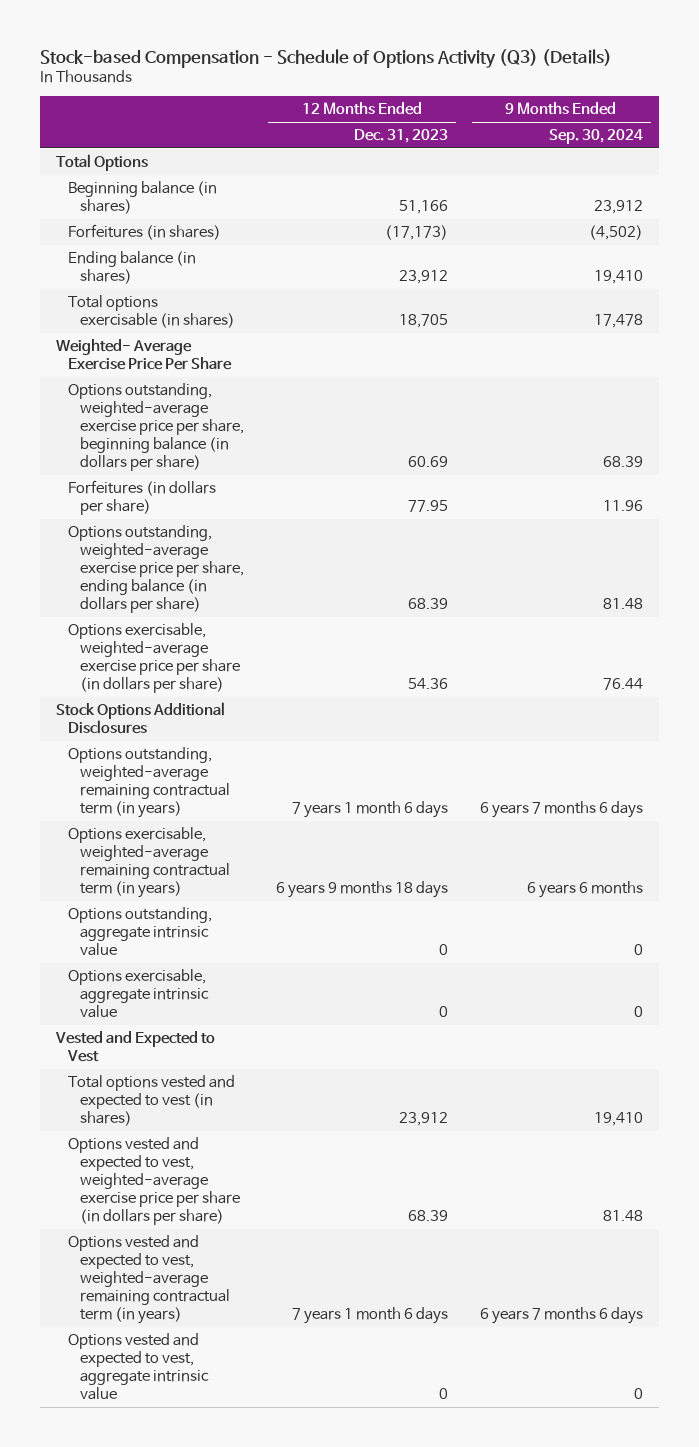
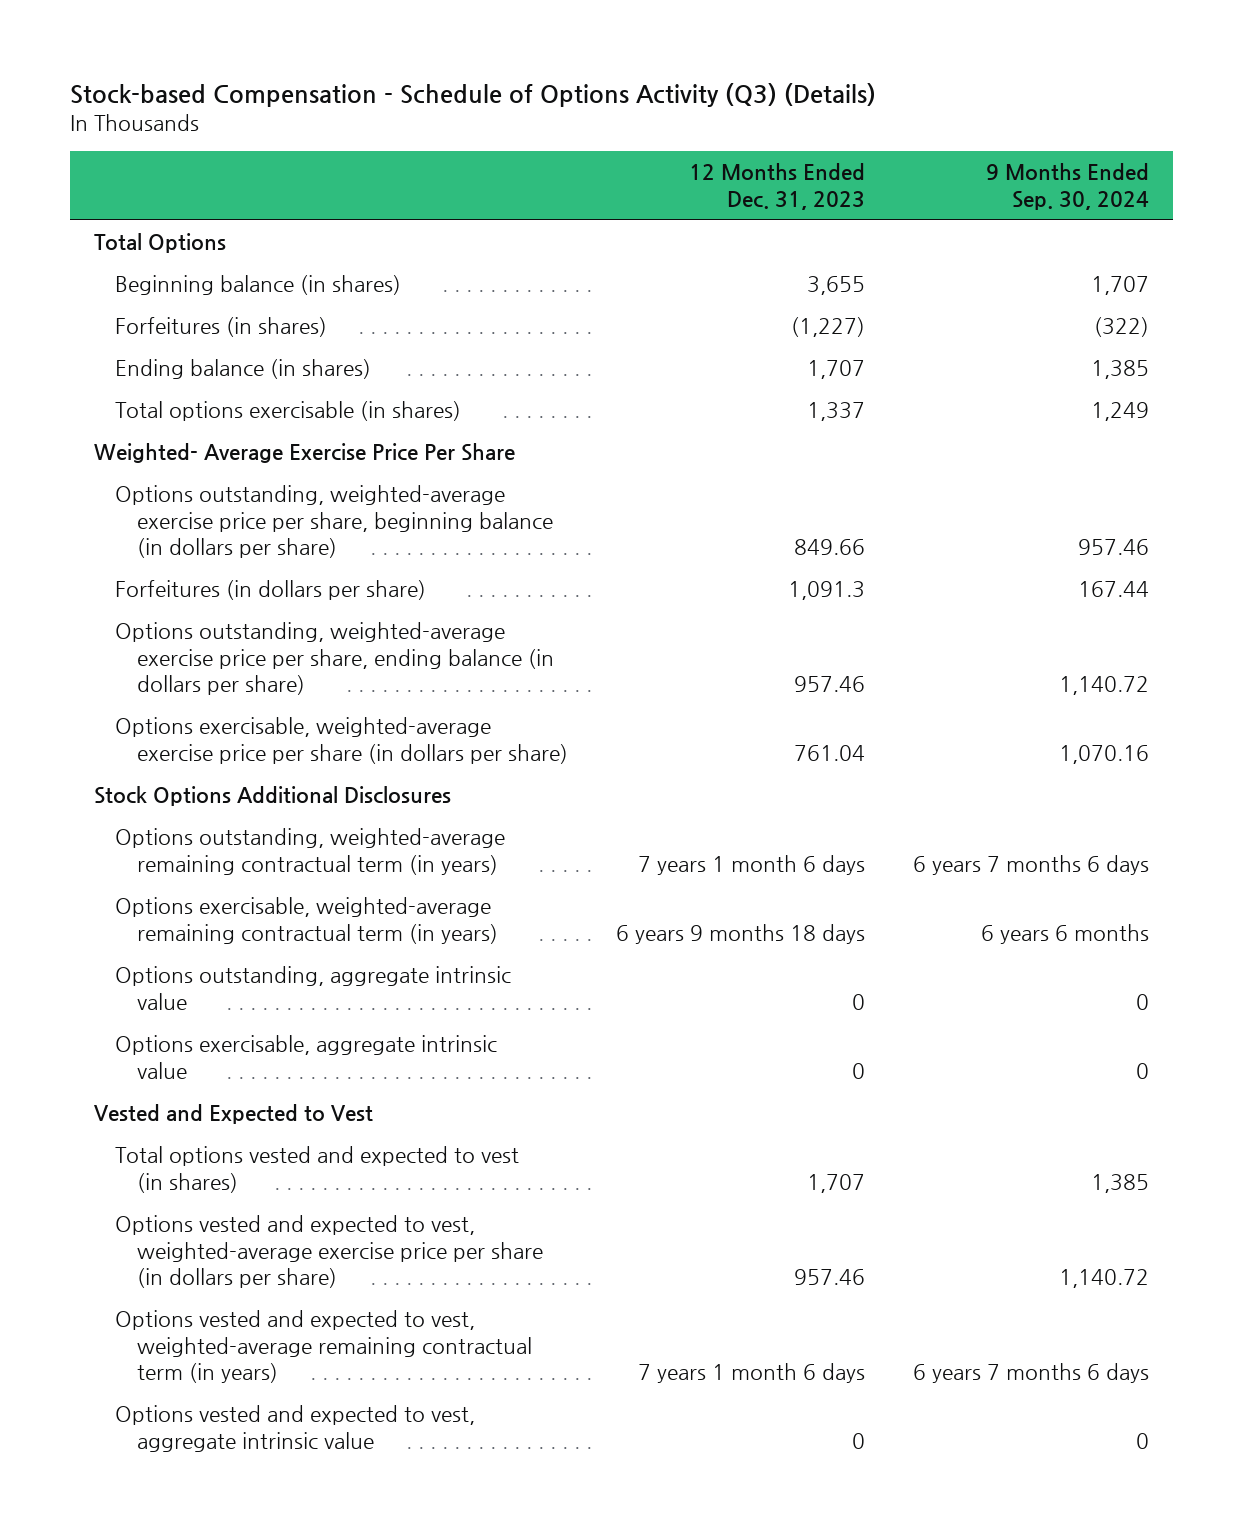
[399,200,449,215] 51,166 -> [806,276,865,296] 3,655
[593,200,643,215] 23,912 -> [1091,276,1150,296] 1,707
[385,225,449,241] (17,173) -> [790,317,865,338] (1,227)
[588,225,643,241] (4,502) -> [1094,317,1150,338] (322)
[399,270,449,285] 23,912 -> [806,360,865,380] 1,707
[593,270,643,285] 19,410 -> [1091,360,1150,380] 1,385
[399,314,449,329] 18,705 -> [806,402,865,422] 1,337
[593,314,643,329] 17,478 -> [1091,402,1150,422] 1,249
[408,456,449,468] 60.69 -> [793,539,865,556] 849.66
[602,456,643,468] 68.39 -> [1078,539,1150,556] 957.46
[408,500,449,513] 77.95 -> [787,581,865,601] 1,091.3
[602,500,643,512] 11.96 -> [1078,581,1150,598] 167.44
[408,598,449,610] 68.39 -> [793,676,865,693] 957.46
[602,598,643,610] 81.48 -> [1059,676,1150,696] 1,140.72
[408,678,449,690] 54.36 -> [793,744,865,761] 761.04
[602,678,643,691] 76.44 -> [1059,744,1150,764] 1,070.16
[399,1112,449,1127] 23,912 -> [806,1173,865,1193] 1,707
[593,1112,643,1127] 19,410 -> [1091,1173,1150,1193] 1,385
[408,1210,449,1222] 68.39 -> [793,1269,865,1286] 957.46
[602,1210,643,1222] 81.48 -> [1059,1269,1150,1289] 1,140.72

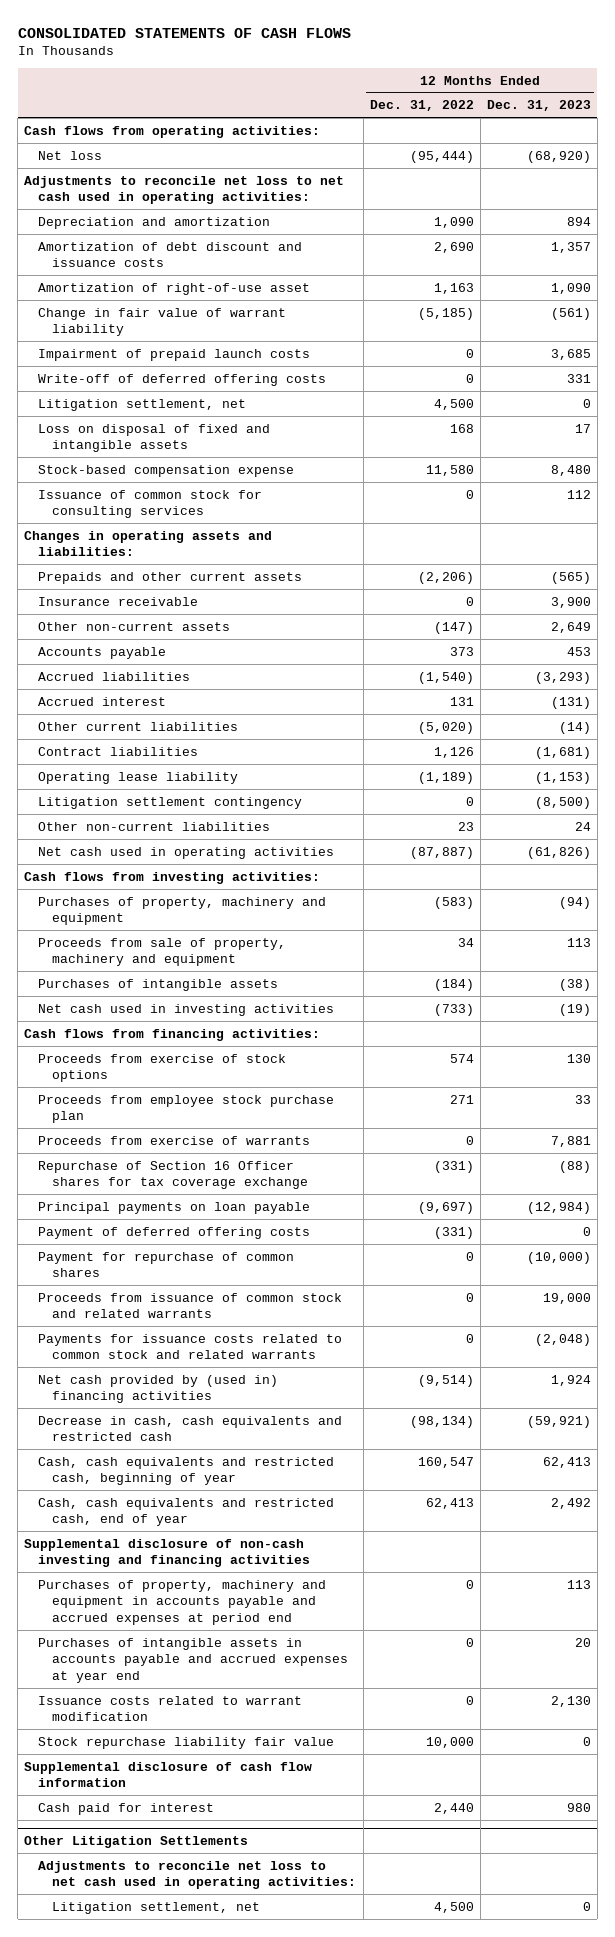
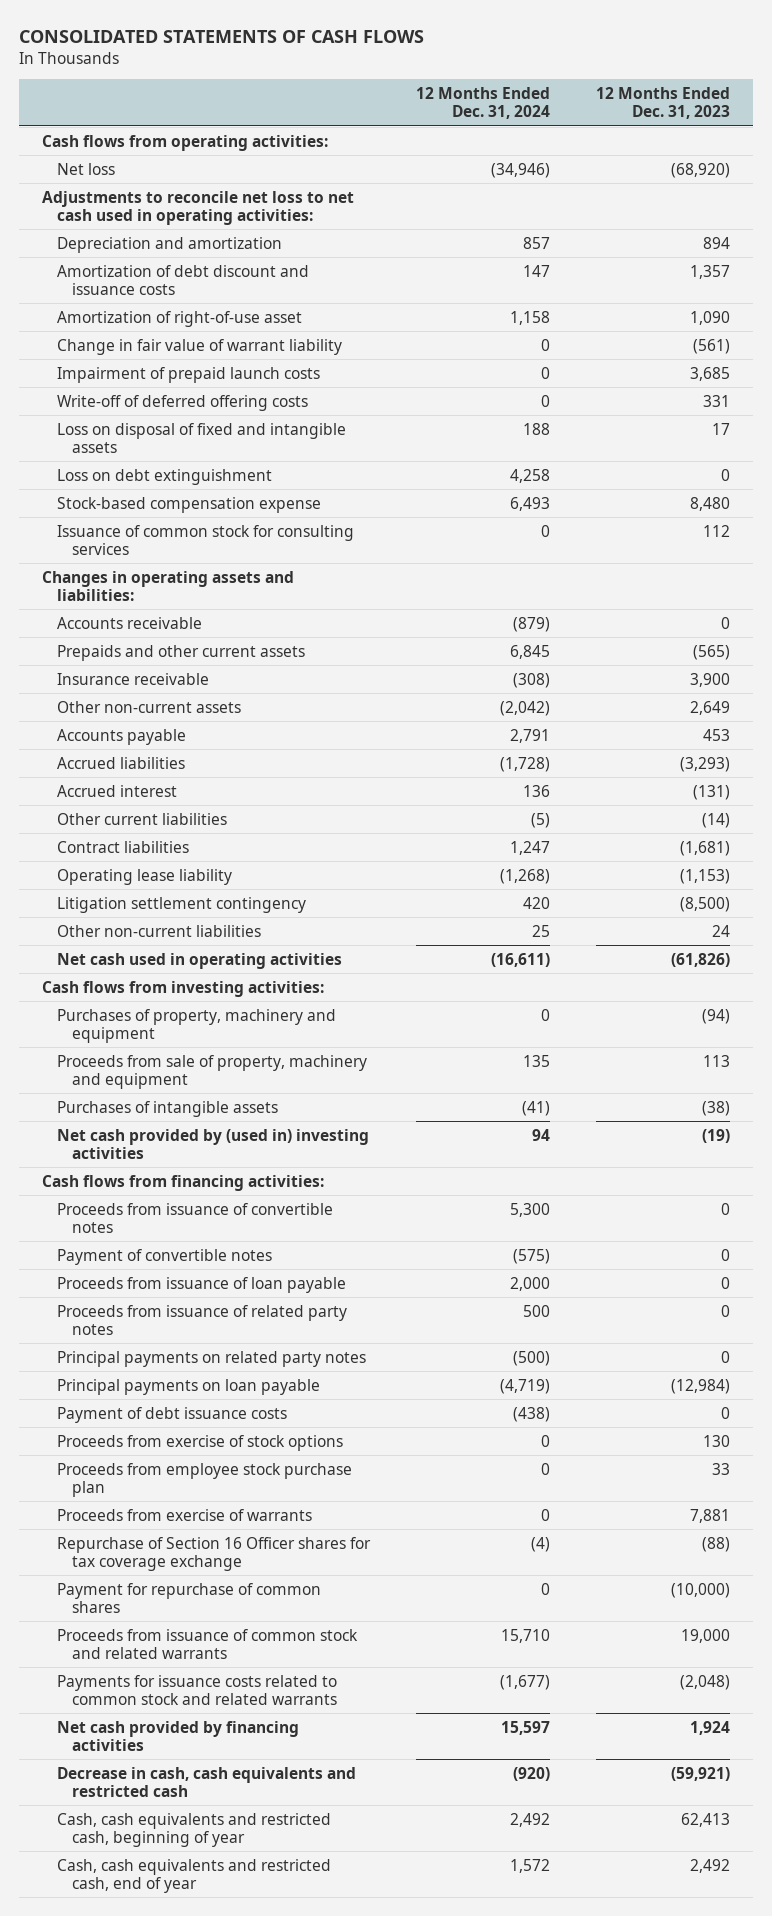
[369,100,474,112] Dec. 31, 2022 -> none
none -> [415,87,550,120] 12 Months Ended Dec. 31, 2024
[38,398,247,411] Litigation settlement, net -> none
none -> [56,468,272,485] Loss on debt extinguishment
none -> [56,616,202,629] Accounts receivable
[38,1003,335,1016] Net cash used in investing activities -> [56,1128,369,1159] Net cash provided by (used in) investing activities
none -> [56,1202,333,1233] Proceeds from issuance of convertible notes
none -> [56,1248,272,1265] Payment of convertible notes
none -> [56,1276,346,1293] Proceeds from issuance of loan payable
none -> [56,1304,347,1335] Proceeds from issuance of related party notes
none -> [56,1350,366,1367] Principal payments on related party notes
[38,1201,311,1214] Principal payments on loan payable -> [56,1378,320,1395] Principal payments on loan payable
none -> [56,1406,287,1423] Payment of debt issuance costs
[38,1226,311,1239] Payment of deferred offering costs -> none
[38,1374,279,1404] Net cash provided by (used in) financing activities -> [56,1720,299,1751] Net cash provided by financing activities
[24,1538,311,1568] Supplemental disclosure of non-cash investing and financing activities -> none
[38,1579,327,1625] Purchases of property, machinery and equipment in accounts payable and accrued expenses at period end -> none
[38,1637,349,1683] Purchases of intangible assets in accounts payable and accrued expenses at year end -> none
[38,1695,303,1722] Issuance costs related to warrant modification -> none
[38,1736,335,1749] Stock repurchase liability fair value -> none
[24,1761,313,1788] Supplemental disclosure of cash flow information -> none
[38,1802,215,1815] Cash paid for interest -> none
[24,1835,249,1848] Other Litigation Settlements -> none
[38,1860,357,1890] Adjustments to reconcile net loss to net cash used in operating activities: -> none
[52,1901,261,1914] Litigation settlement, net -> none

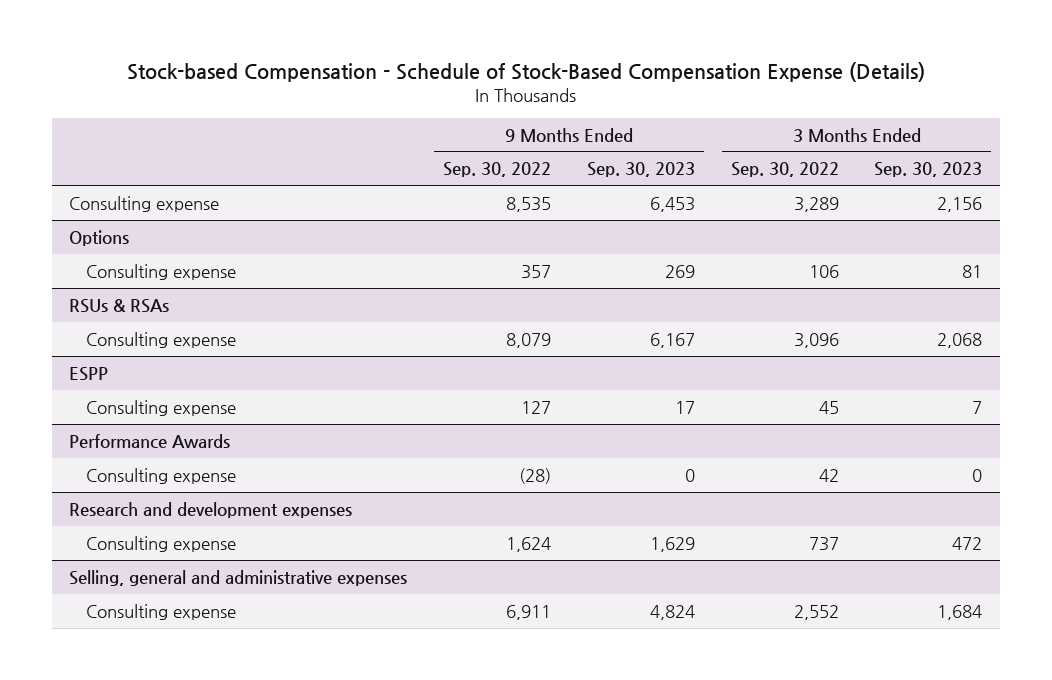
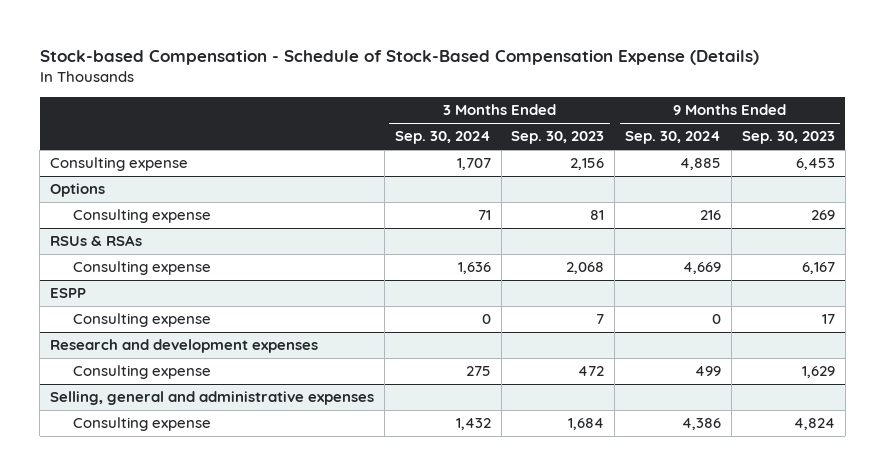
[443,162,552,178] Sep. 30, 2022 -> none
[730,162,839,178] Sep. 30, 2022 -> none
none -> [394,131,491,145] Sep. 30, 2024
none -> [625,131,722,145] Sep. 30, 2024
[69,433,231,449] Performance Awards -> none
[86,467,237,484] Consulting expense -> none

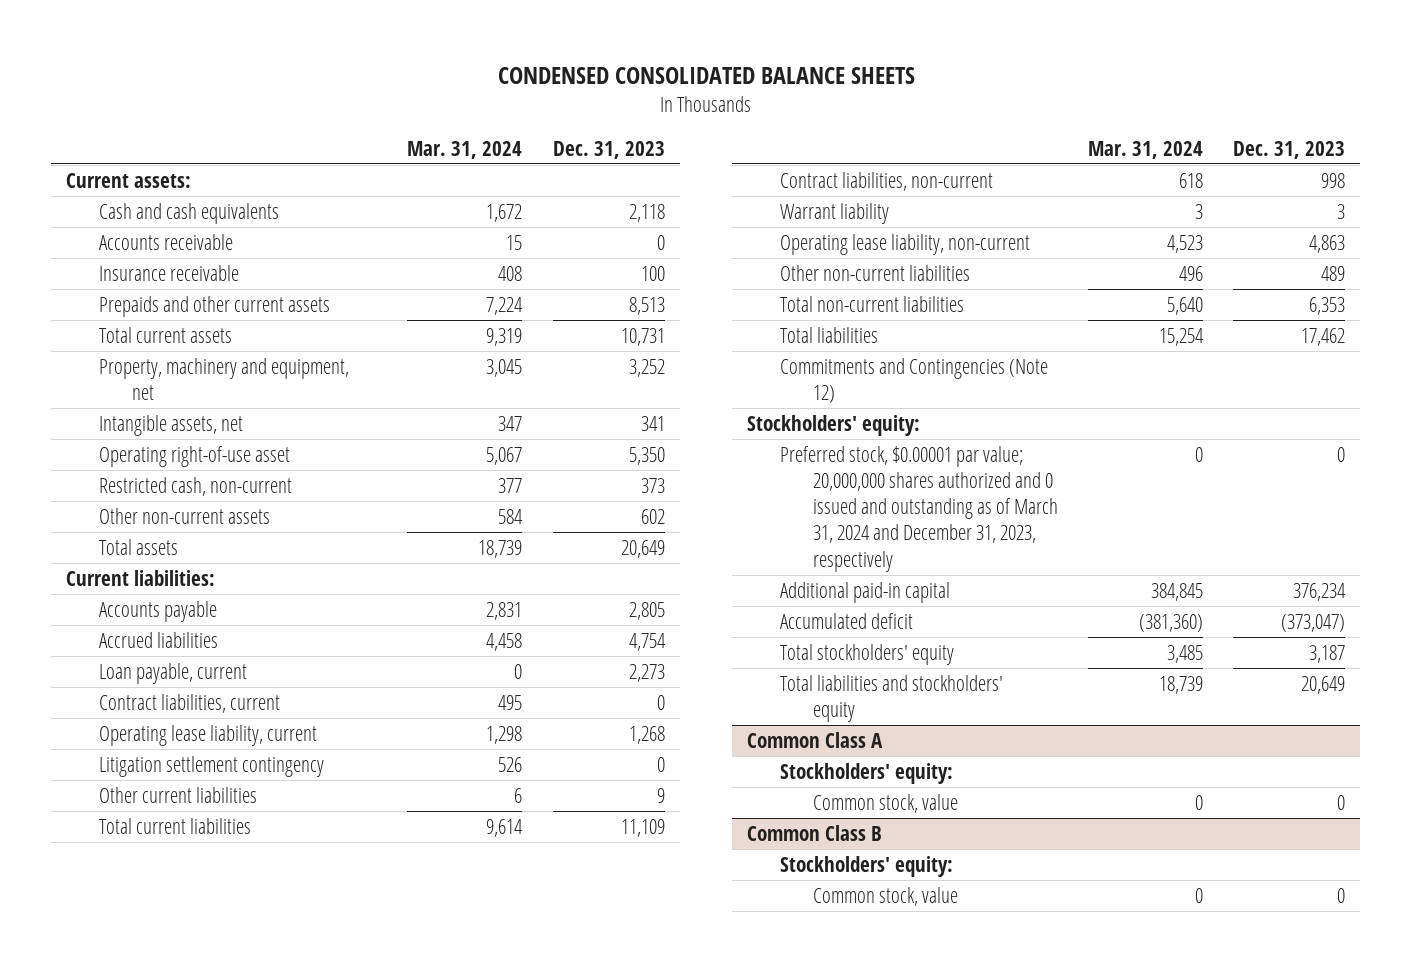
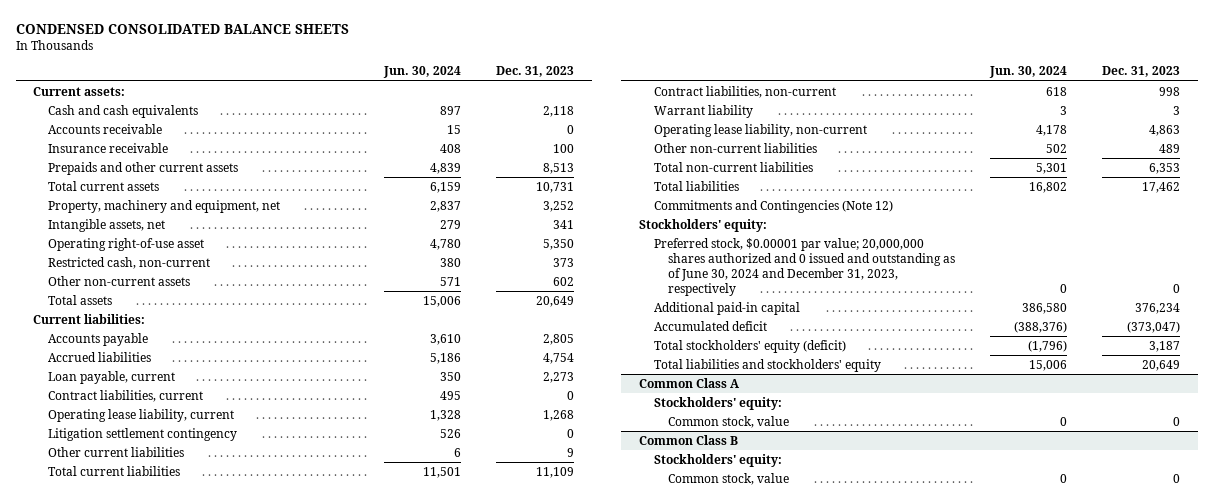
[407,140,523,159] Mar. 31, 2024 -> none
none -> [383,66,462,79] Jun. 30, 2024
[779,446,1058,572] Preferred stock, $0.00001 par value; 20,000,000 shares authorized and 0 issued and outstanding as of March 31, 2024 and December 31, 2023, respectively -> [653,237,956,297] Preferred stock, $0.00001 par value; 20,000,000 shares authorized and 0 issued and outstanding as of June 30, 2024 and December 31, 2023, respectively
[779,644,954,666] Total stockholders' equity -> [653,339,846,353] Total stockholders' equity (deficit)

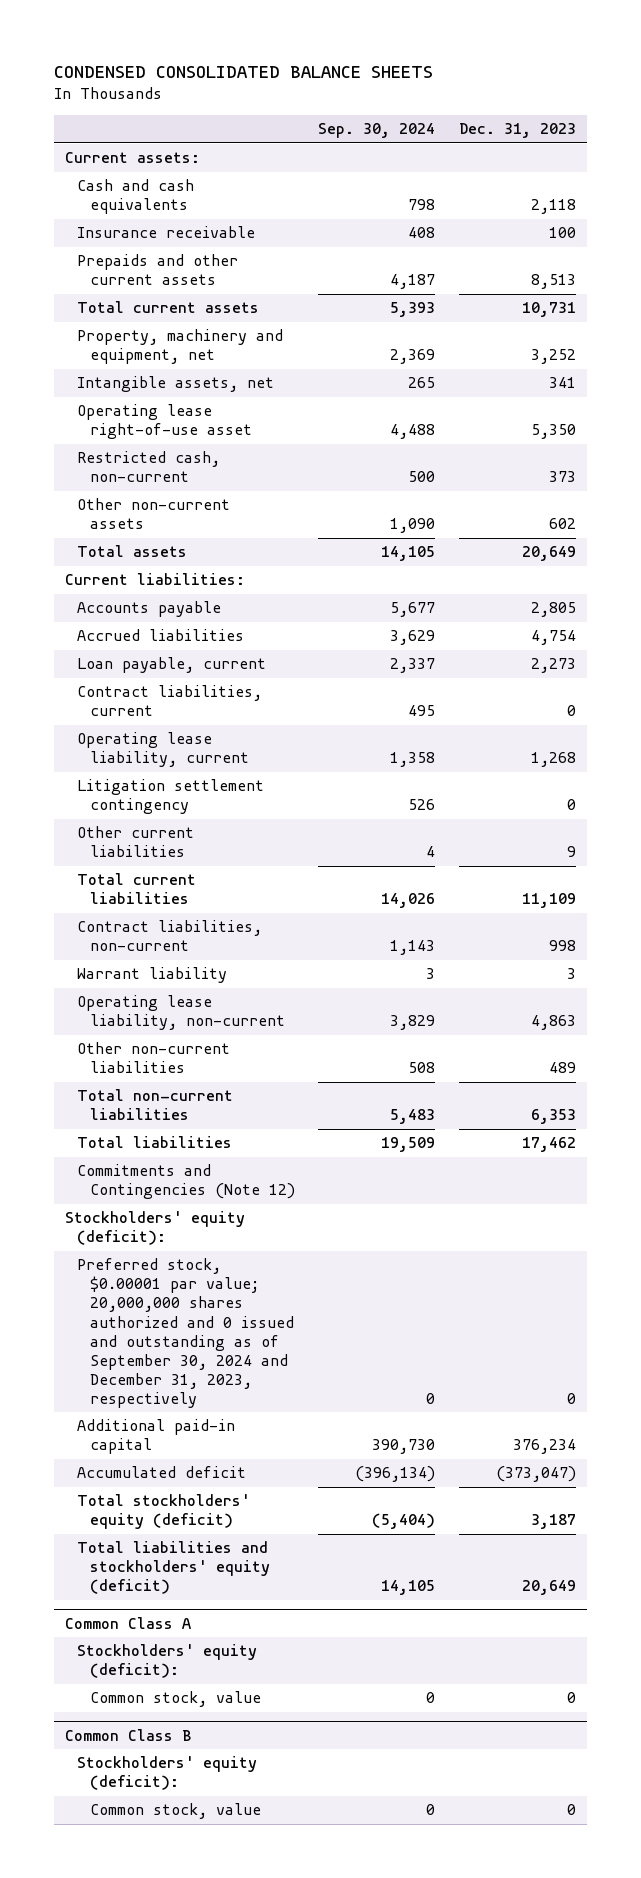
[383,66,462,79] Jun. 30, 2024 -> none
none -> [318,123,436,139] Sep. 30, 2024
[47,123,162,134] Accounts receivable -> none
[47,237,204,251] Operating right-of-use asset -> [77,404,252,440] Operating lease right-of-use asset
[638,218,767,232] Stockholders' equity: -> [65,1211,246,1246] Stockholders' equity (deficit):
[653,237,956,297] Preferred stock, $0.00001 par value; 20,000,000 shares authorized and 0 issued and outstanding as of June 30, 2024 and December 31, 2023, respectively -> [77,1258,294,1408] Preferred stock, $0.00001 par value; 20,000,000 shares authorized and 0 issued and outstanding as of September 30, 2024 and December 31, 2023, respectively
[653,358,881,372] Total liabilities and stockholders' equity -> [77,1541,270,1595] Total liabilities and stockholders' equity (deficit)
[653,396,782,410] Stockholders' equity: -> [77,1644,258,1679] Stockholders' equity (deficit):
[653,453,782,467] Stockholders' equity: -> [77,1756,258,1791] Stockholders' equity (deficit):

